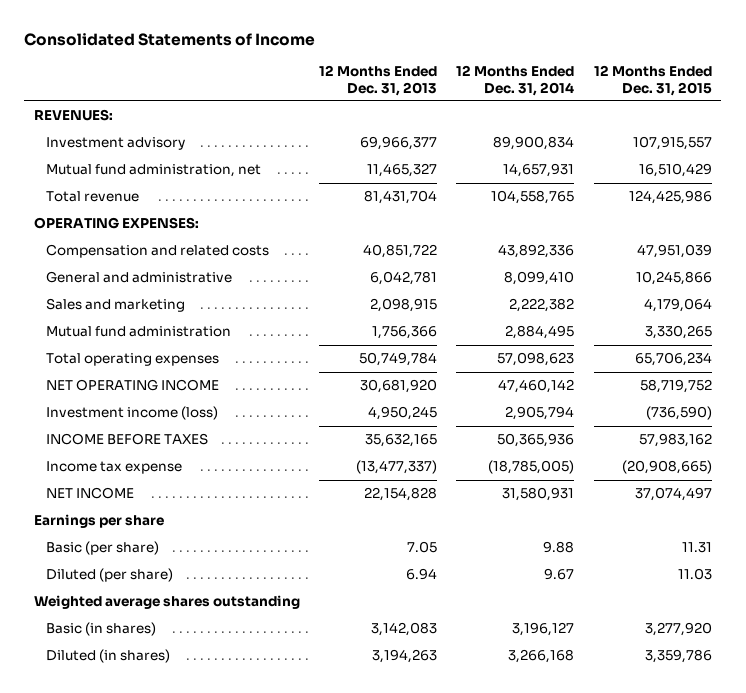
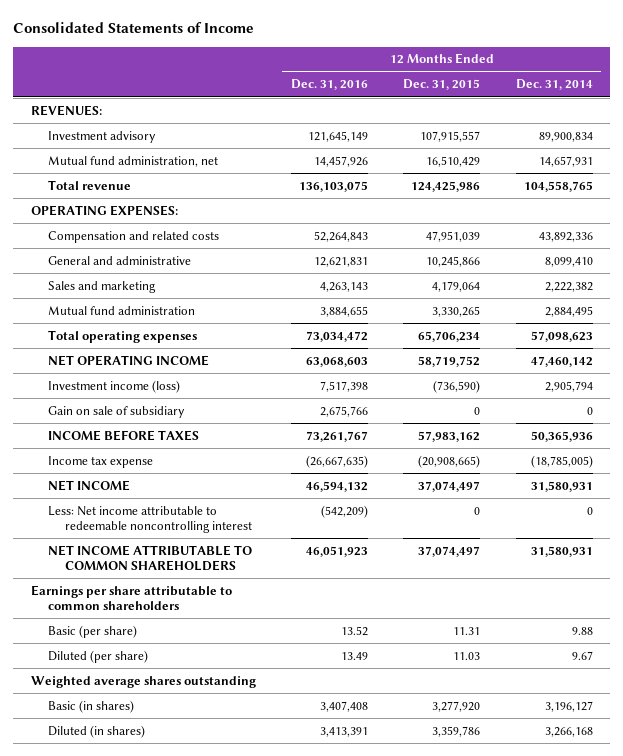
[319,65,438,96] 12 Months Ended Dec. 31, 2013 -> none
none -> [290,79,368,91] Dec. 31, 2016
none -> [47,405,185,418] Gain on sale of subsidiary
none -> [47,505,253,534] Less: Net income attributable to redeemable noncontrolling interest
none -> [47,544,252,572] NET INCOME ATTRIBUTABLE TO COMMON SHAREHOLDERS
[33,514,164,529] Earnings per share -> [30,584,232,611] Earnings per share attributable to common shareholders

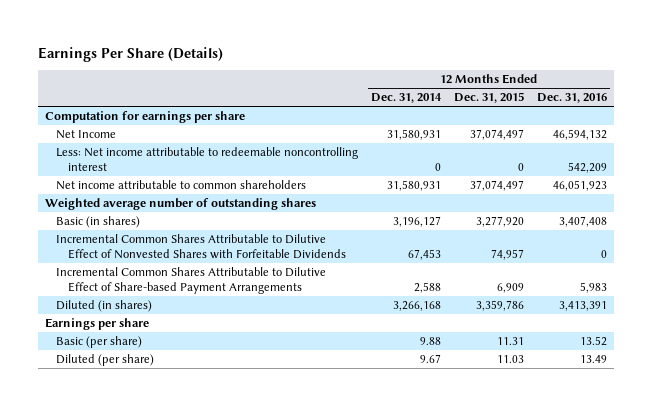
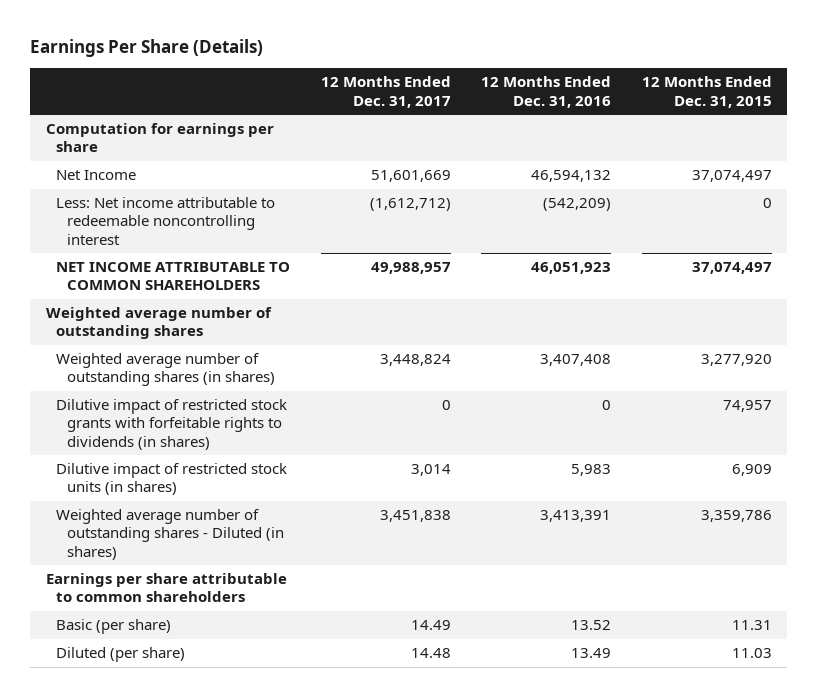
[371,93,443,104] Dec. 31, 2014 -> none
none -> [320,76,451,108] 12 Months Ended Dec. 31, 2017
[568,161,608,173] 542,209 -> [543,198,612,212] (542,209)
[56,180,307,191] Net income attributable to common shareholders -> [56,262,291,291] NET INCOME ATTRIBUTABLE TO COMMON SHAREHOLDERS
[56,216,141,229] Basic (in shares) -> [56,353,276,387] Weighted average number of outstanding shares (in shares)
[56,234,346,259] Incremental Common Shares Attributable to Dilutive Effect of Nonvested Shares with Forfeitable Dividends -> [56,399,288,450] Dilutive impact of restricted stock grants with forfeitable rights to dividends (in shares)
[56,267,327,294] Incremental Common Shares Attributable to Dilutive Effect of Share-based Payment Arrangements -> [56,463,288,496] Dilutive impact of restricted stock units (in shares)
[56,300,153,313] Diluted (in shares) -> [56,509,285,560] Weighted average number of outstanding shares - Diluted (in shares)
[44,318,149,331] Earnings per share -> [45,573,287,603] Earnings per share attributable to common shareholders

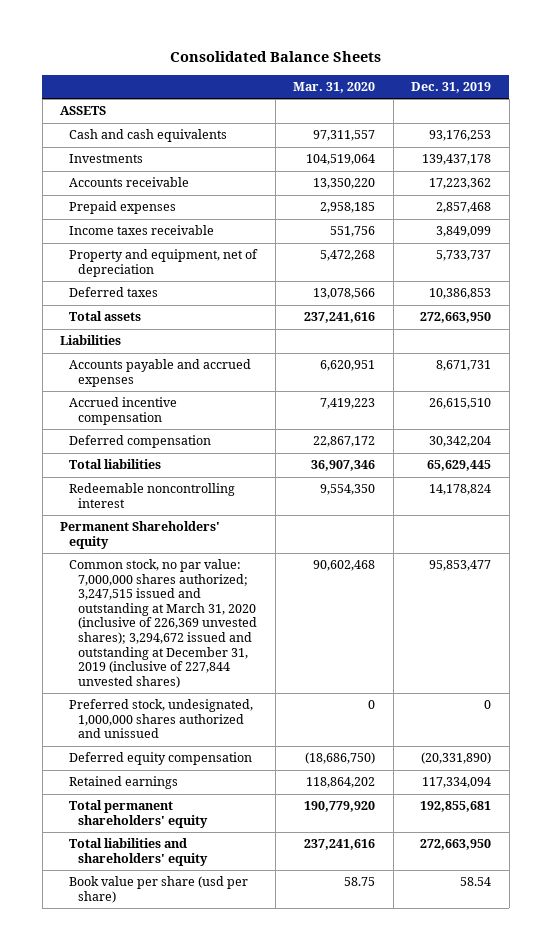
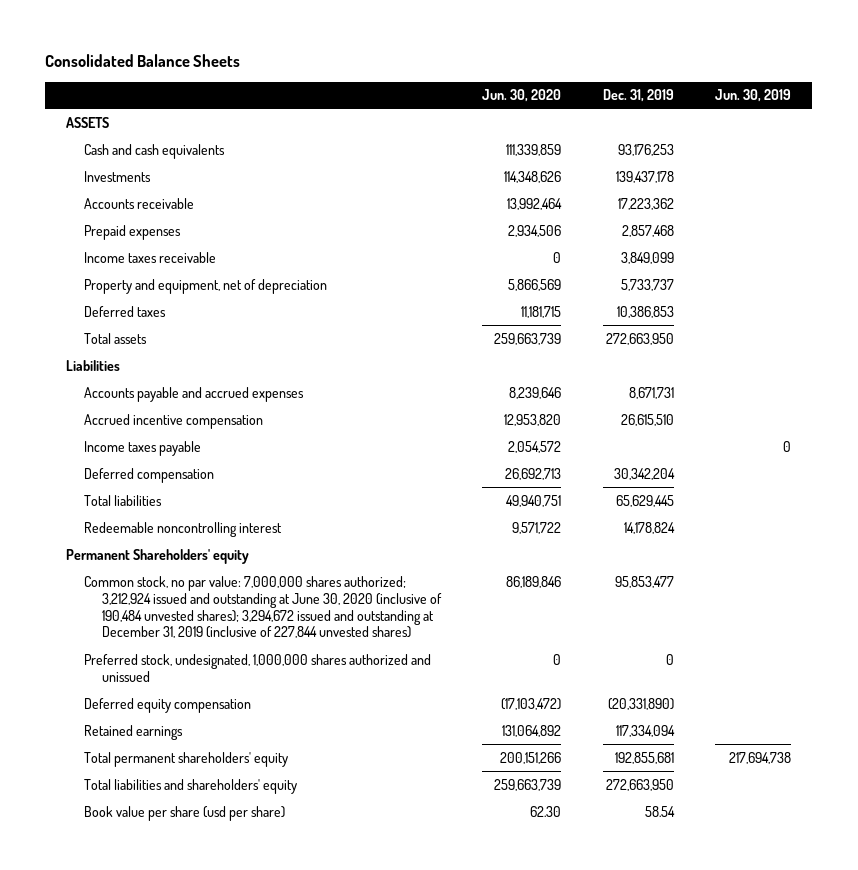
[293,82,376,94] Mar. 31, 2020 -> none
none -> [482,89,562,103] Jun. 30, 2020
none -> [715,89,792,103] Jun. 30, 2019
none -> [83,440,201,456] Income taxes payable
[69,559,258,688] Common stock, no par value: 7,000,000 shares authorized; 3,247,515 issued and outstanding at March 31, 2020 (inclusive of 226,369 unvested shares); 3,294,672 issued and outstanding at December 31, 2019 (inclusive of 227,844 unvested shares) -> [83,575,442,639] Common stock, no par value: 7,000,000 shares authorized; 3,212,924 issued and outstanding at June 30, 2020 (inclusive of 190,484 unvested shares); 3,294,672 issued and outstanding at December 31, 2019 (inclusive of 227,844 unvested shares)

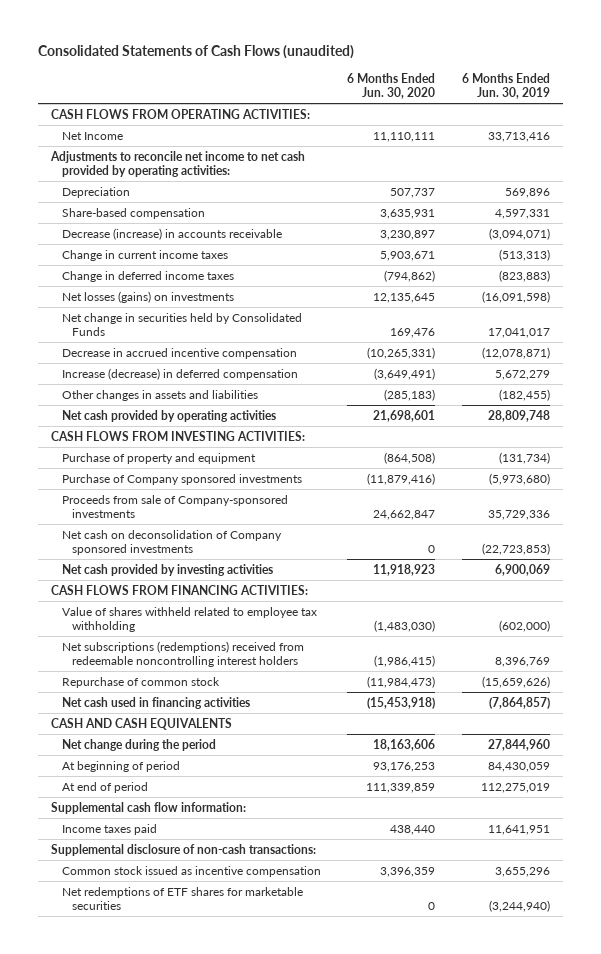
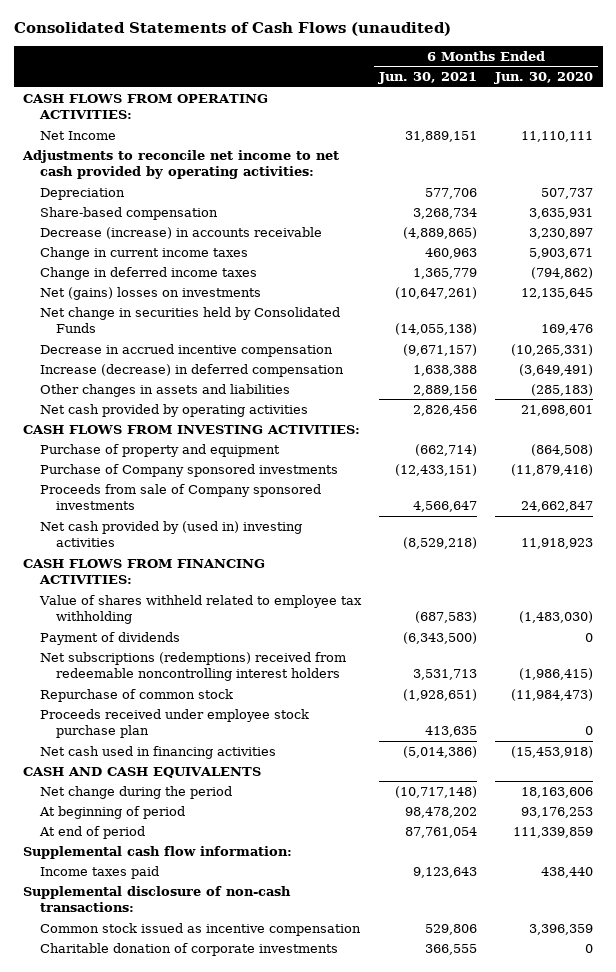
[461,73,550,100] 6 Months Ended Jun. 30, 2019 -> none
none -> [377,72,477,85] Jun. 30, 2021
[61,290,234,303] Net losses (gains) on investments -> [39,286,261,300] Net (gains) losses on investments
[61,529,282,555] Net cash on deconsolidation of Company sponsored investments -> none
[61,494,288,518] Proceeds from sale of Company-sponsored investments -> [39,483,321,511] Proceeds from sale of Company sponsored investments
[61,563,273,576] Net cash provided by investing activities -> [39,520,302,548] Net cash provided by (used in) investing activities
none -> [39,631,180,645] Payment of dividends
none -> [39,708,309,739] Proceeds received under employee stock purchase plan
[61,886,303,910] Net redemptions of ETF shares for marketable securities -> none
none -> [39,942,338,956] Charitable donation of corporate investments

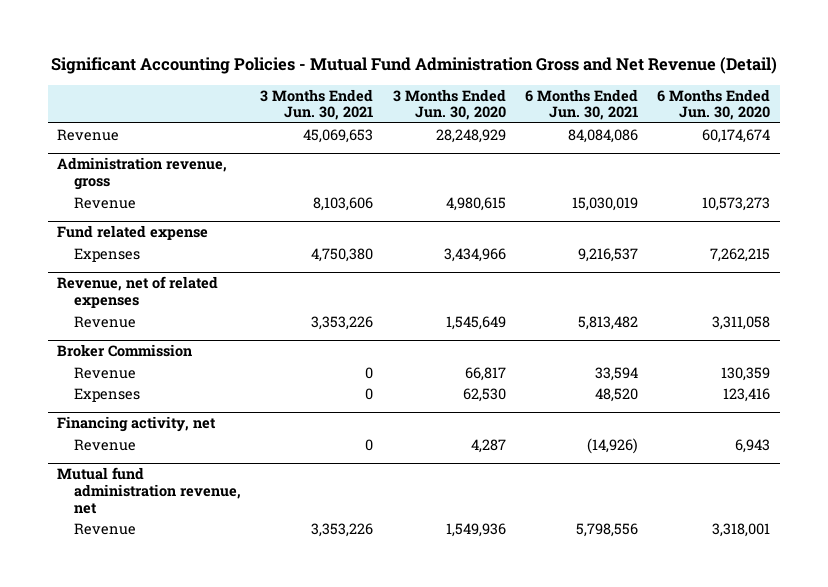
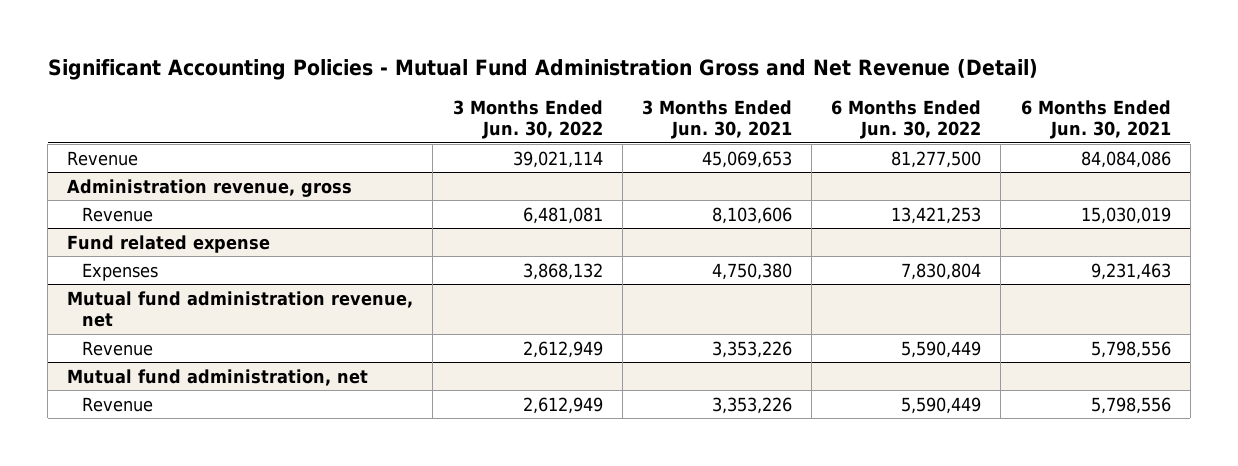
[392,88,506,121] 3 Months Ended Jun. 30, 2020 -> none
[657,88,771,121] 6 Months Ended Jun. 30, 2020 -> none
none -> [452,99,603,140] 3 Months Ended Jun. 30, 2022
none -> [831,99,982,140] 6 Months Ended Jun. 30, 2022
[57,276,219,309] Revenue, net of related expenses -> none
[74,315,137,328] Revenue -> none
[57,344,193,358] Broker Commission -> none
[74,366,137,379] Revenue -> none
[74,387,141,402] Expenses -> none
[57,416,217,433] Financing activity, net -> none
[74,438,137,451] Revenue -> none
[578,247,639,262] 9,216,537 -> [1090,262,1171,280] 9,231,463
none -> [67,368,369,386] Mutual fund administration, net
none -> [82,396,154,412] Revenue

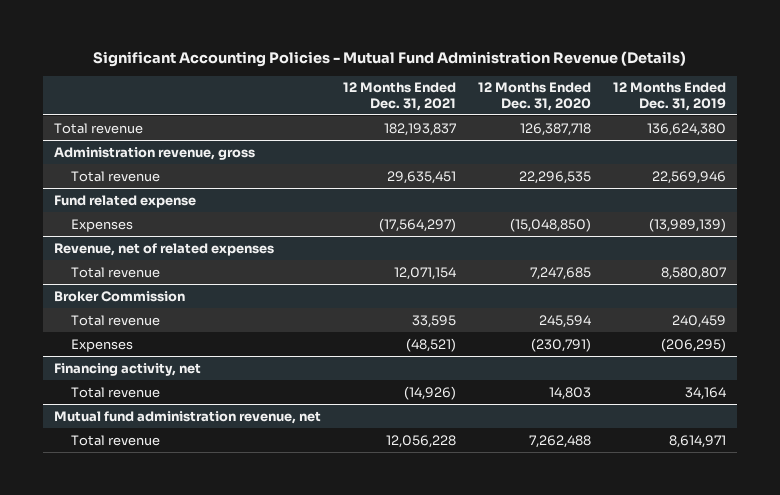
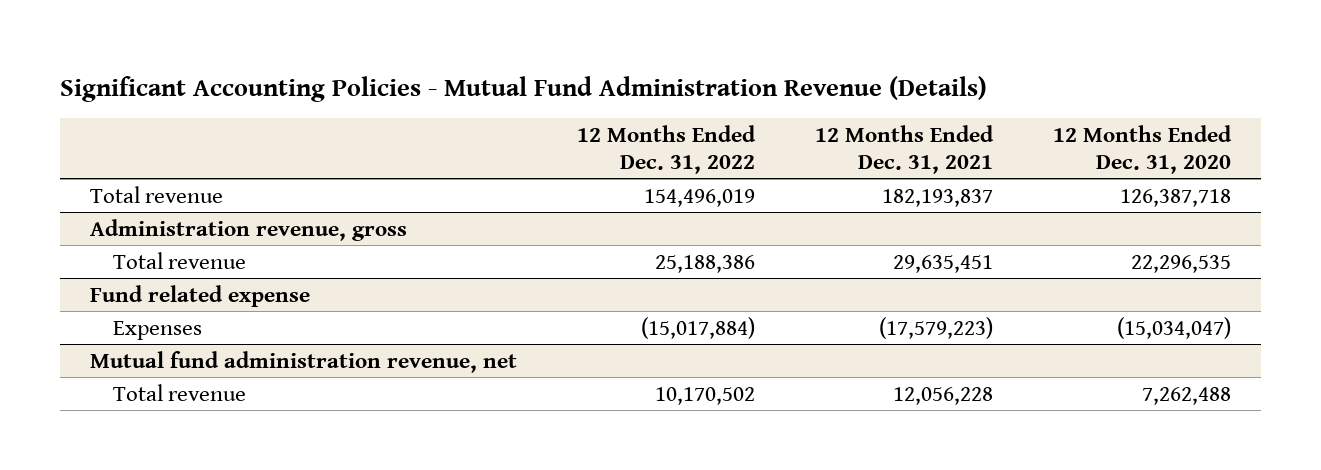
[613,82,727,111] 12 Months Ended Dec. 31, 2019 -> none
none -> [577,125,757,174] 12 Months Ended Dec. 31, 2022
[54,242,275,256] Revenue, net of related expenses -> none
[71,266,161,278] Total revenue -> none
[54,290,186,302] Broker Commission -> none
[71,314,161,326] Total revenue -> none
[71,338,134,352] Expenses -> none
[54,362,202,376] Financing activity, net -> none
[71,386,161,398] Total revenue -> none
[379,217,457,232] (17,564,297) -> [879,316,994,339] (17,579,223)
[510,217,592,232] (15,048,850) -> [1116,316,1231,339] (15,034,047)

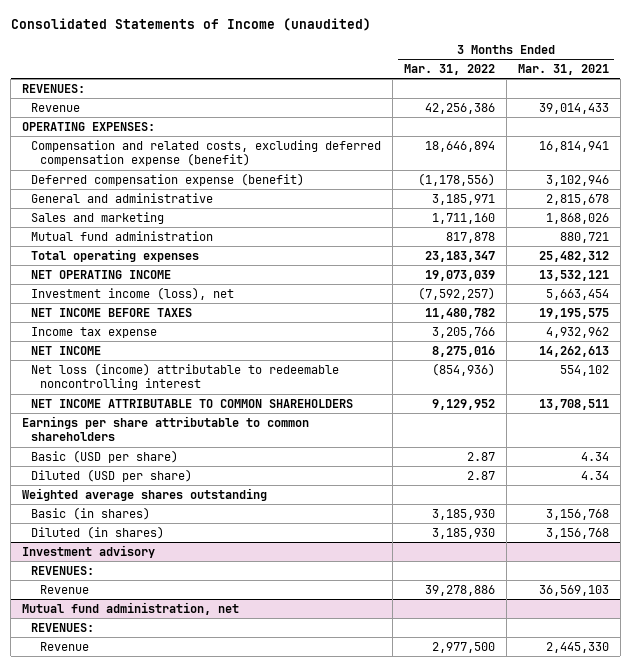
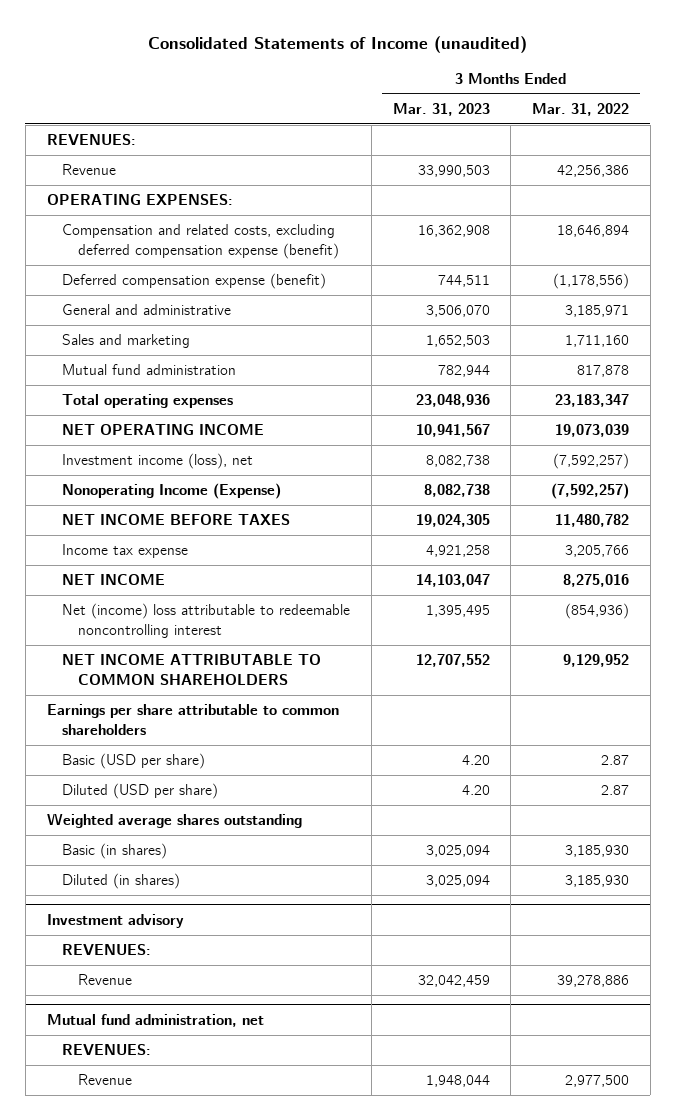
[517,63,609,75] Mar. 31, 2021 -> none
none -> [392,103,490,117] Mar. 31, 2023
none -> [62,483,282,500] Nonoperating Income (Expense)
[30,362,339,391] Net loss (income) attributable to redeemable noncontrolling interest -> [62,603,351,638] Net (income) loss attributable to redeemable noncontrolling interest

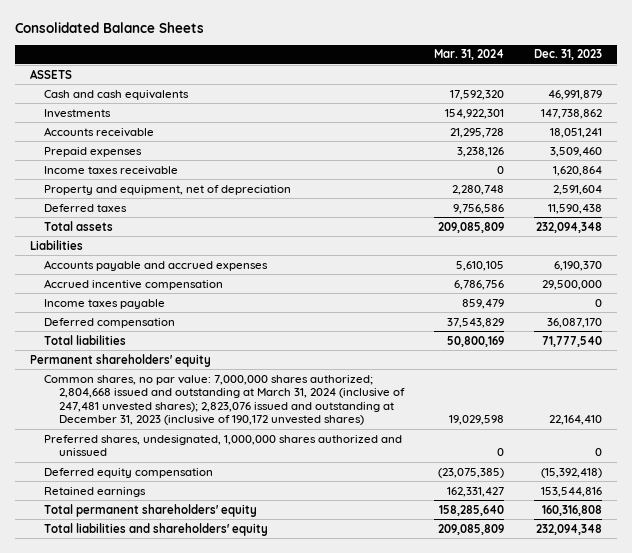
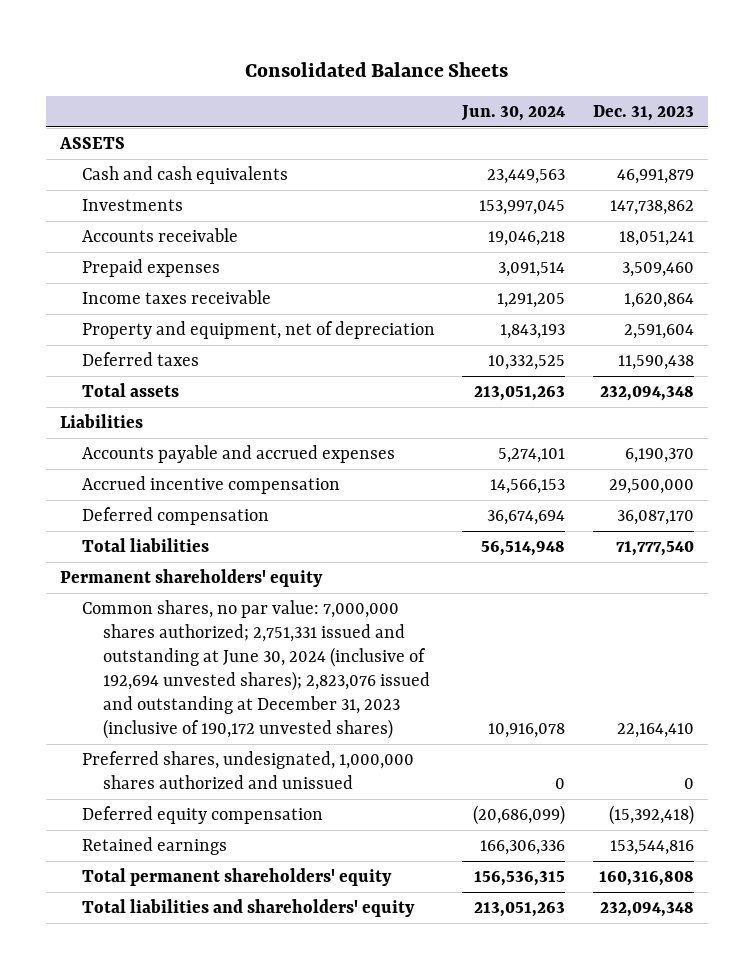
[434,49,505,61] Mar. 31, 2024 -> none
none -> [461,104,566,121] Jun. 30, 2024
[44,298,166,309] Income taxes payable -> none
[44,374,405,426] Common shares, no par value: 7,000,000 shares authorized; 2,804,668 issued and outstanding at March 31, 2024 (inclusive of 247,481 unvested shares); 2,823,076 issued and outstanding at December 31, 2023 (inclusive of 190,172 unvested shares) -> [81,599,431,740] Common shares, no par value: 7,000,000 shares authorized; 2,751,331 issued and outstanding at June 30, 2024 (inclusive of 192,694 unvested shares); 2,823,076 issued and outstanding at December 31, 2023 (inclusive of 190,172 unvested shares)

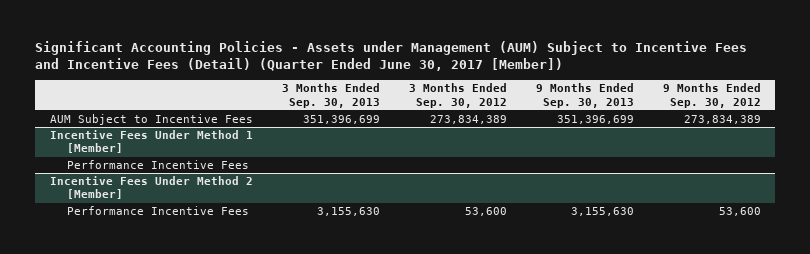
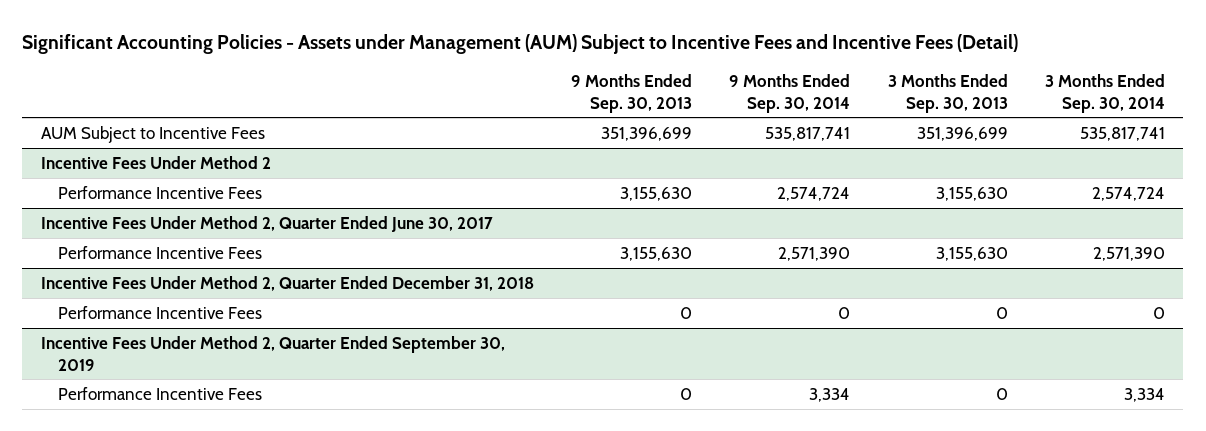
[34,41,747,72] Significant Accounting Policies - Assets under Management (AUM) Subject to Incentive Fees and Incentive Fees (Detail) (Quarter Ended June 30, 2017 [Member]) -> [22,33,1019,54] Significant Accounting Policies - Assets under Management (AUM) Subject to Incentive Fees and Incentive Fees (Detail)
[408,83,507,108] 3 Months Ended Sep. 30, 2012 -> none
[662,83,761,108] 9 Months Ended Sep. 30, 2012 -> none
none -> [729,73,851,113] 9 Months Ended Sep. 30, 2014
none -> [1044,73,1165,113] 3 Months Ended Sep. 30, 2014
[49,130,253,154] Incentive Fees Under Method 1 [Member] -> none
[66,160,249,170] Performance Incentive Fees -> none
[49,176,253,200] Incentive Fees Under Method 2 [Member] -> [41,155,272,169] Incentive Fees Under Method 2
none -> [41,215,494,232] Incentive Fees Under Method 2, Quarter Ended June 30, 2017
none -> [57,245,262,259] Performance Incentive Fees
none -> [41,275,535,291] Incentive Fees Under Method 2, Quarter Ended December 31, 2018
none -> [57,305,262,319] Performance Incentive Fees
none -> [41,335,506,371] Incentive Fees Under Method 2, Quarter Ended September 30, 2019
none -> [57,386,262,400] Performance Incentive Fees

